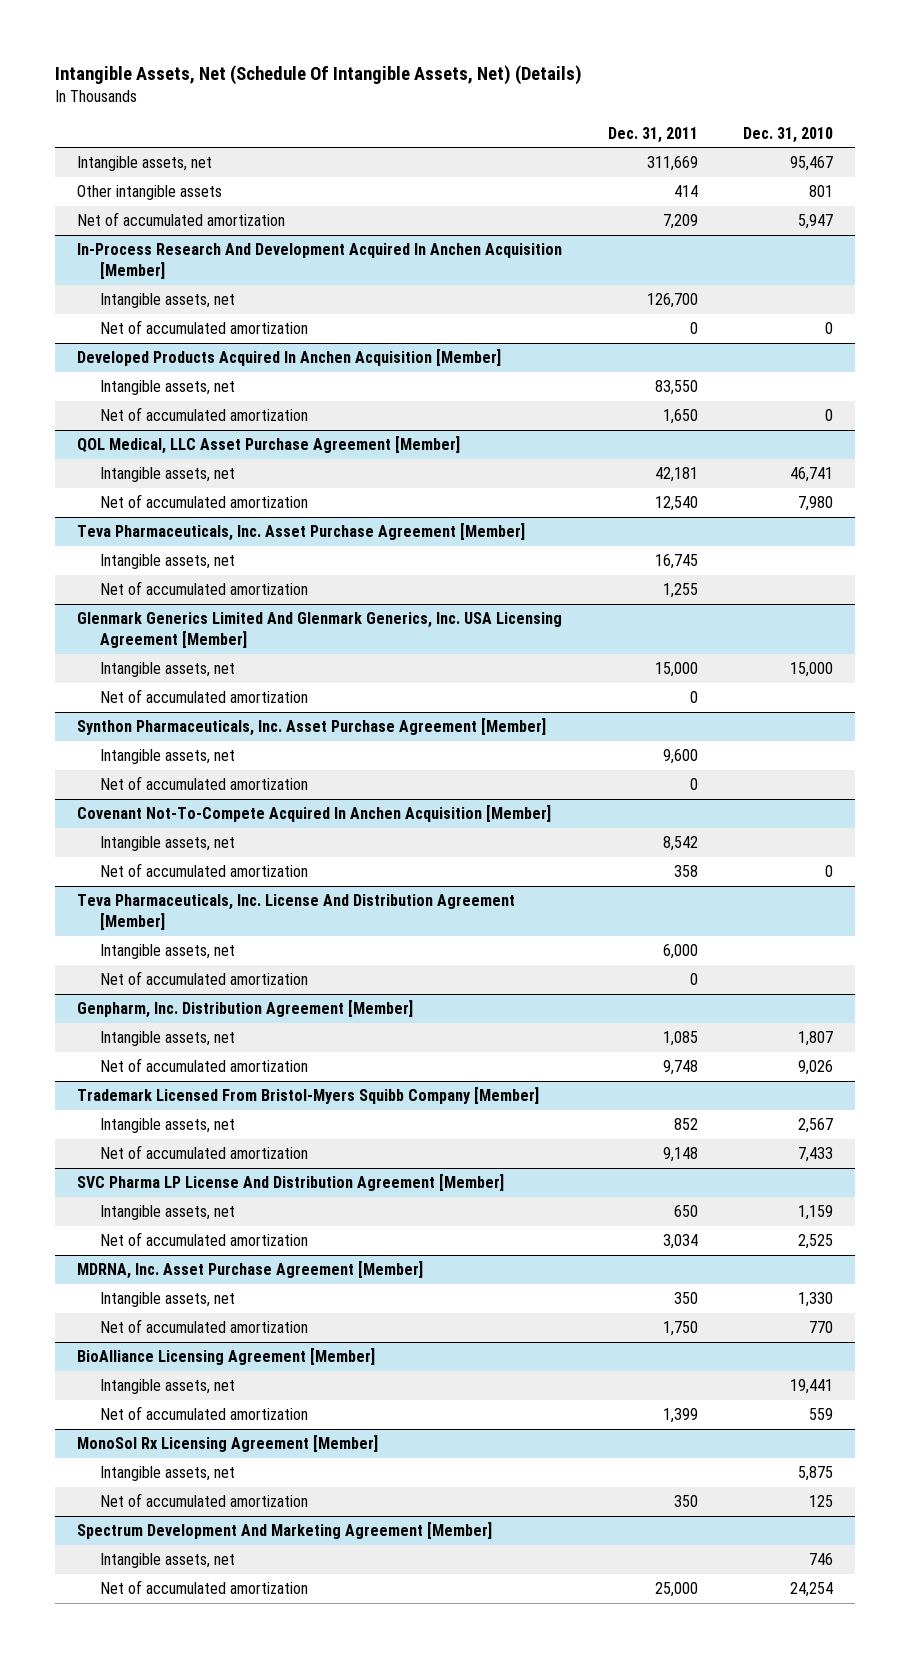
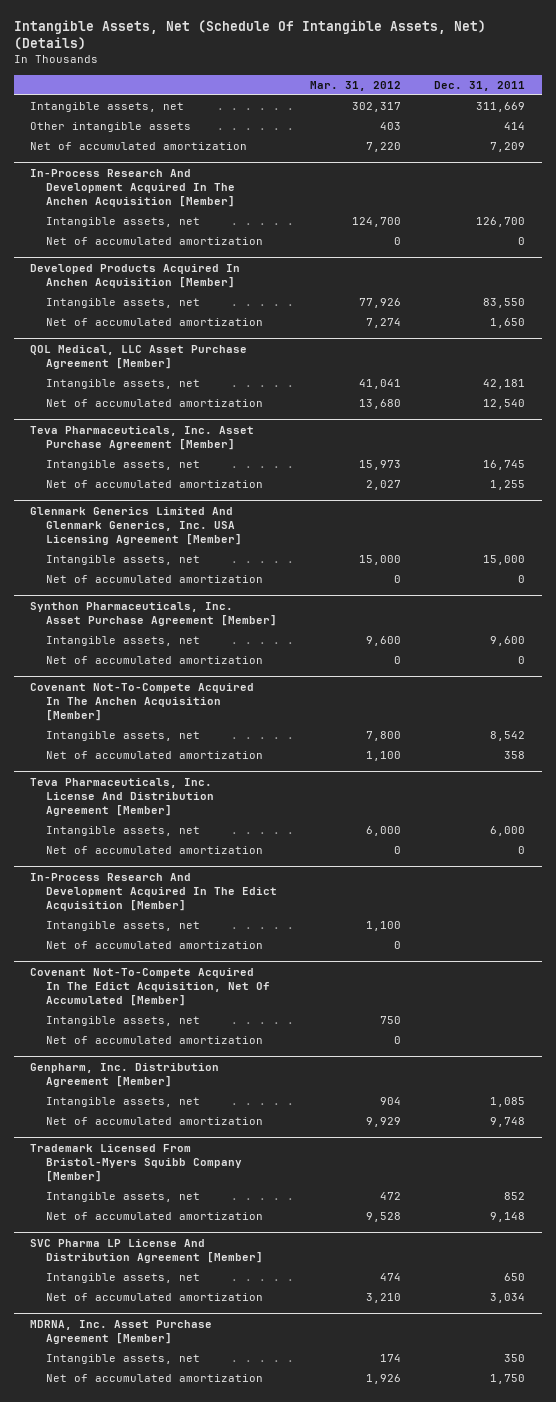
[742,126,833,143] Dec. 31, 2010 -> none
none -> [310,80,402,91] Mar. 31, 2012
[77,243,563,279] In-Process Research And Development Acquired In Anchen Acquisition [Member] -> [30,169,236,207] In-Process Research And Development Acquired In The Anchen Acquisition [Member]
[77,805,552,823] Covenant Not-To-Compete Acquired In Anchen Acquisition [Member] -> [30,683,255,721] Covenant Not-To-Compete Acquired In The Anchen Acquisition [Member]
none -> [30,873,278,911] In-Process Research And Development Acquired In The Edict Acquisition [Member]
none -> [46,921,201,932] Intangible assets, net
none -> [46,941,264,950] Net of accumulated amortization
none -> [30,968,271,1006] Covenant Not-To-Compete Acquired In The Edict Acquisition, Net Of Accumulated [Member]
none -> [46,1016,201,1027] Intangible assets, net
none -> [46,1036,264,1045] Net of accumulated amortization
[77,1348,376,1366] BioAlliance Licensing Agreement [Member] -> none
[99,1379,235,1395] Intangible assets, net -> none
[99,1406,308,1421] Net of accumulated amortization -> none
[77,1435,379,1453] MonoSol Rx Licensing Agreement [Member] -> none
[99,1466,235,1482] Intangible assets, net -> none
[99,1493,308,1508] Net of accumulated amortization -> none
[77,1522,493,1540] Spectrum Development And Marketing Agreement [Member] -> none
[99,1553,235,1569] Intangible assets, net -> none
[99,1580,308,1595] Net of accumulated amortization -> none

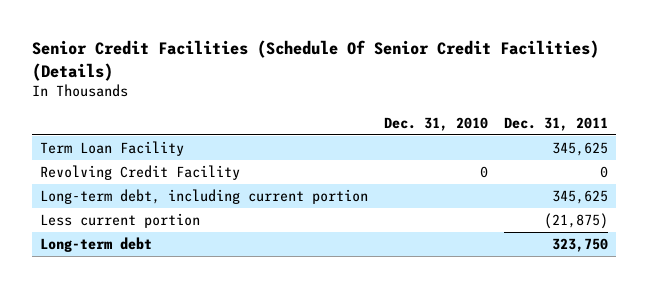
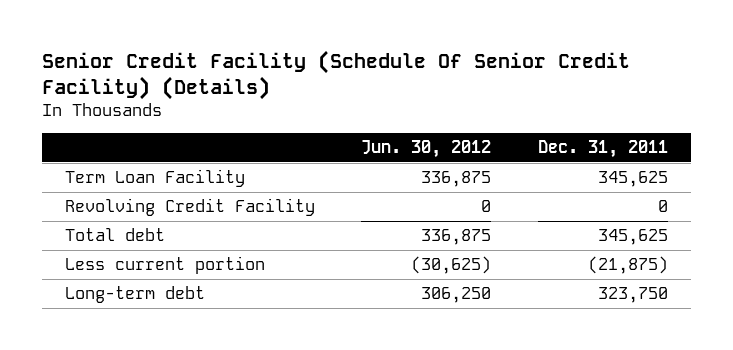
[31,40,599,81] Senior Credit Facilities (Schedule Of Senior Credit Facilities) (Details) -> [41,49,630,100] Senior Credit Facility (Schedule Of Senior Credit Facility) (Details)
[383,116,488,131] Dec. 31, 2010 -> none
none -> [361,140,492,159] Jun. 30, 2012
[39,189,368,205] Long-term debt, including current portion -> [64,228,165,242] Total debt

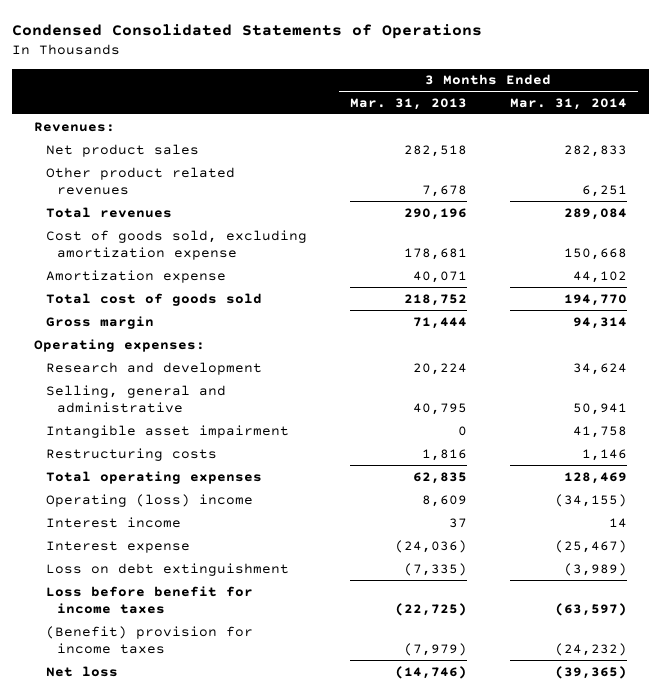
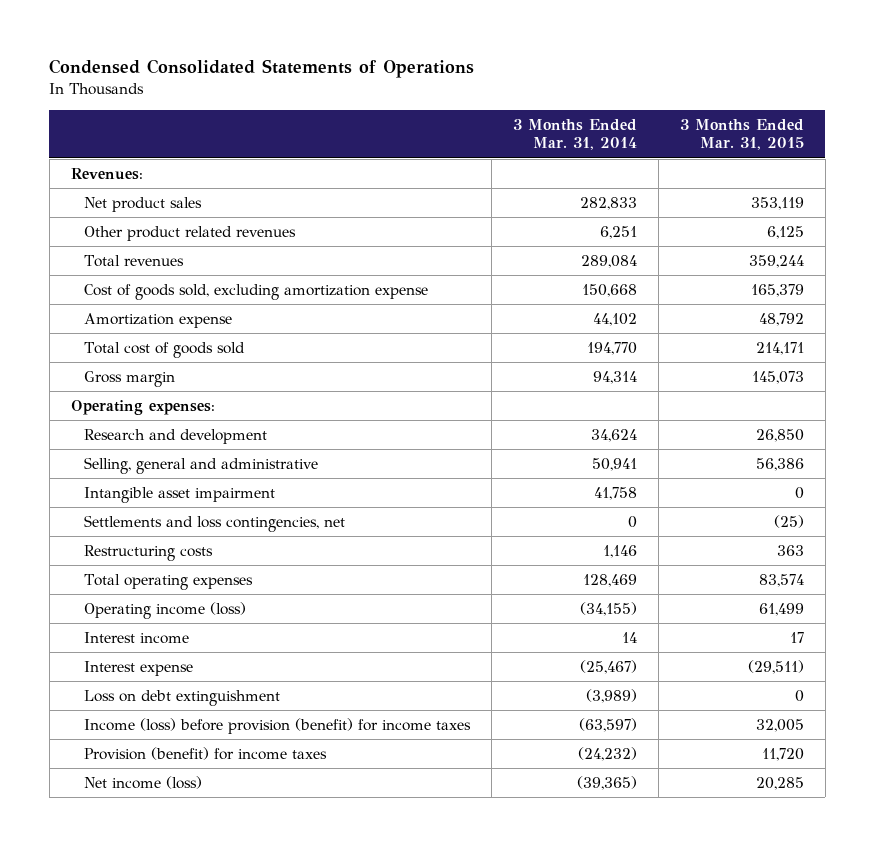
[349,97,467,110] Mar. 31, 2013 -> none
none -> [679,118,804,151] 3 Months Ended Mar. 31, 2015
none -> [83,515,345,533] Settlements and loss contingencies, net
[45,493,253,507] Operating (loss) income -> [83,602,246,620] Operating income (loss)
[45,585,253,615] Loss before benefit for income taxes -> [83,718,471,735] Income (loss) before provision (benefit) for income taxes
[45,625,253,655] (Benefit) provision for income taxes -> [83,747,327,761] Provision (benefit) for income taxes
[45,665,118,677] Net loss -> [83,776,202,790] Net income (loss)

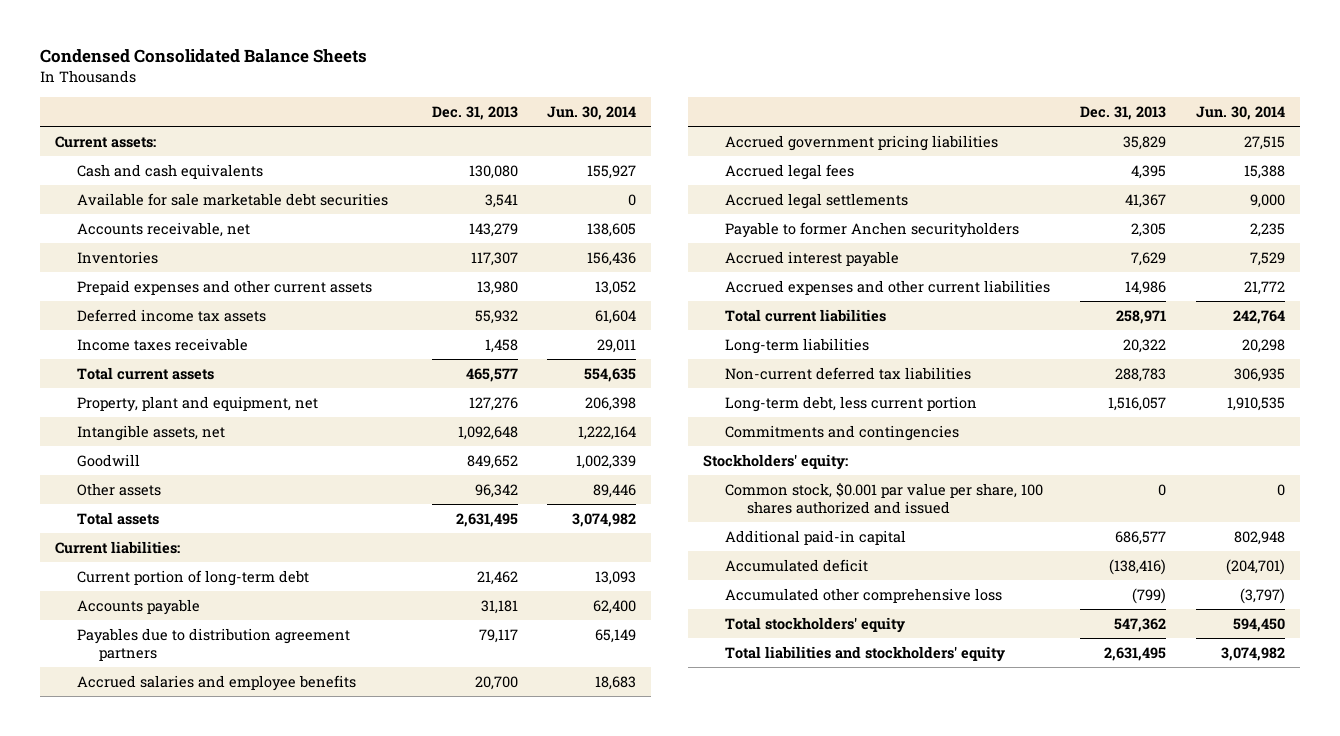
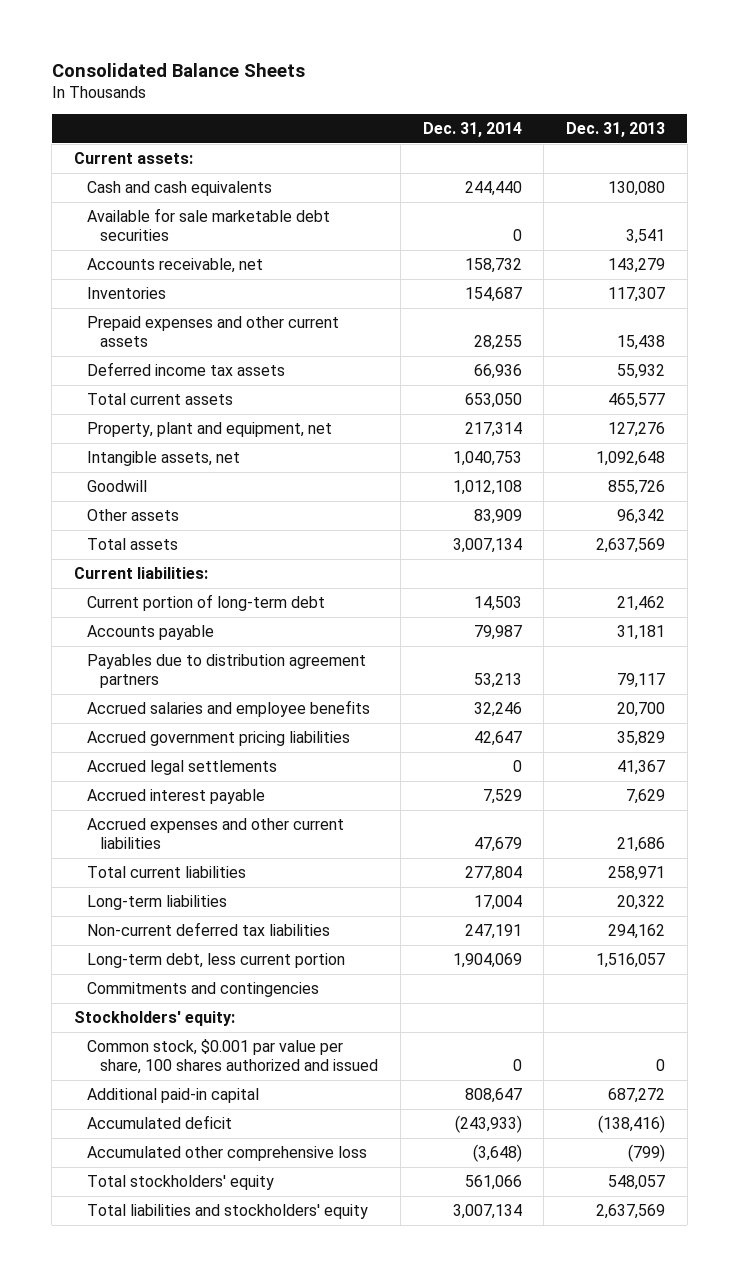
[39,49,367,64] Condensed Consolidated Balance Sheets -> [51,62,305,77] Consolidated Balance Sheets
[547,105,637,120] Jun. 30, 2014 -> none
none -> [422,122,522,138] Dec. 31, 2014
[476,280,518,295] 13,980 -> [617,335,666,351] 15,438
[76,337,248,351] Income taxes receivable -> none
[466,454,518,469] 849,652 -> [608,480,666,496] 855,726
[455,512,518,527] 2,631,495 -> [596,538,666,554] 2,637,569
[725,163,855,180] Accrued legal fees -> none
[725,221,1020,238] Payable to former Anchen securityholders -> none
[1125,280,1167,295] 14,986 -> [617,837,666,853] 21,686
[1115,367,1167,382] 288,783 -> [608,924,666,940] 294,162
[1115,530,1167,545] 686,577 -> [608,1088,666,1104] 687,272
[1114,617,1167,632] 547,362 -> [608,1175,666,1191] 548,057
[1104,646,1167,661] 2,631,495 -> [596,1204,666,1220] 2,637,569

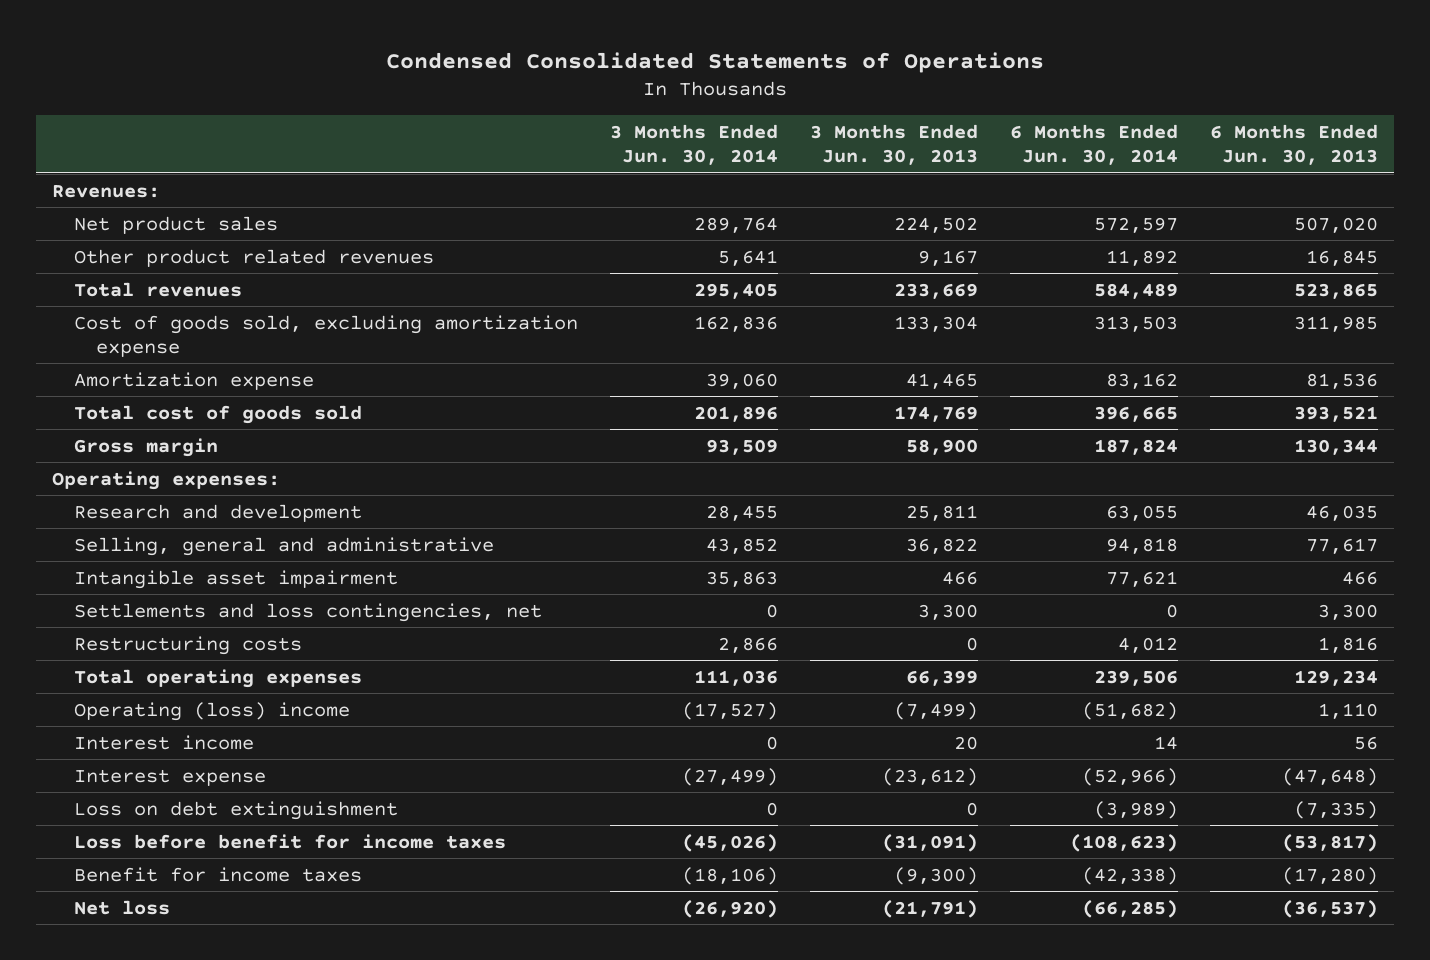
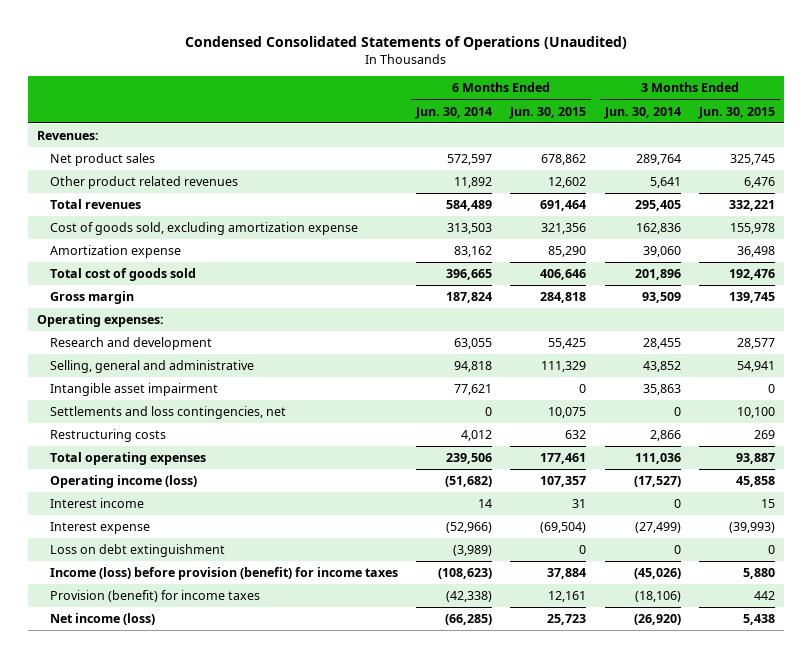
[386,51,1045,73] Condensed Consolidated Statements of Operations -> [185,36,628,51] Condensed Consolidated Statements of Operations (Unaudited)
[810,124,979,166] 3 Months Ended Jun. 30, 2013 -> none
[1210,124,1379,166] 6 Months Ended Jun. 30, 2013 -> none
none -> [509,106,587,119] Jun. 30, 2015
none -> [698,106,776,119] Jun. 30, 2015
[74,701,351,721] Operating (loss) income -> [49,475,197,489] Operating income (loss)
[74,833,507,849] Loss before benefit for income taxes -> [49,567,398,581] Income (loss) before provision (benefit) for income taxes
[74,866,363,882] Benefit for income taxes -> [49,590,260,603] Provision (benefit) for income taxes
[74,899,171,915] Net loss -> [49,613,155,626] Net income (loss)

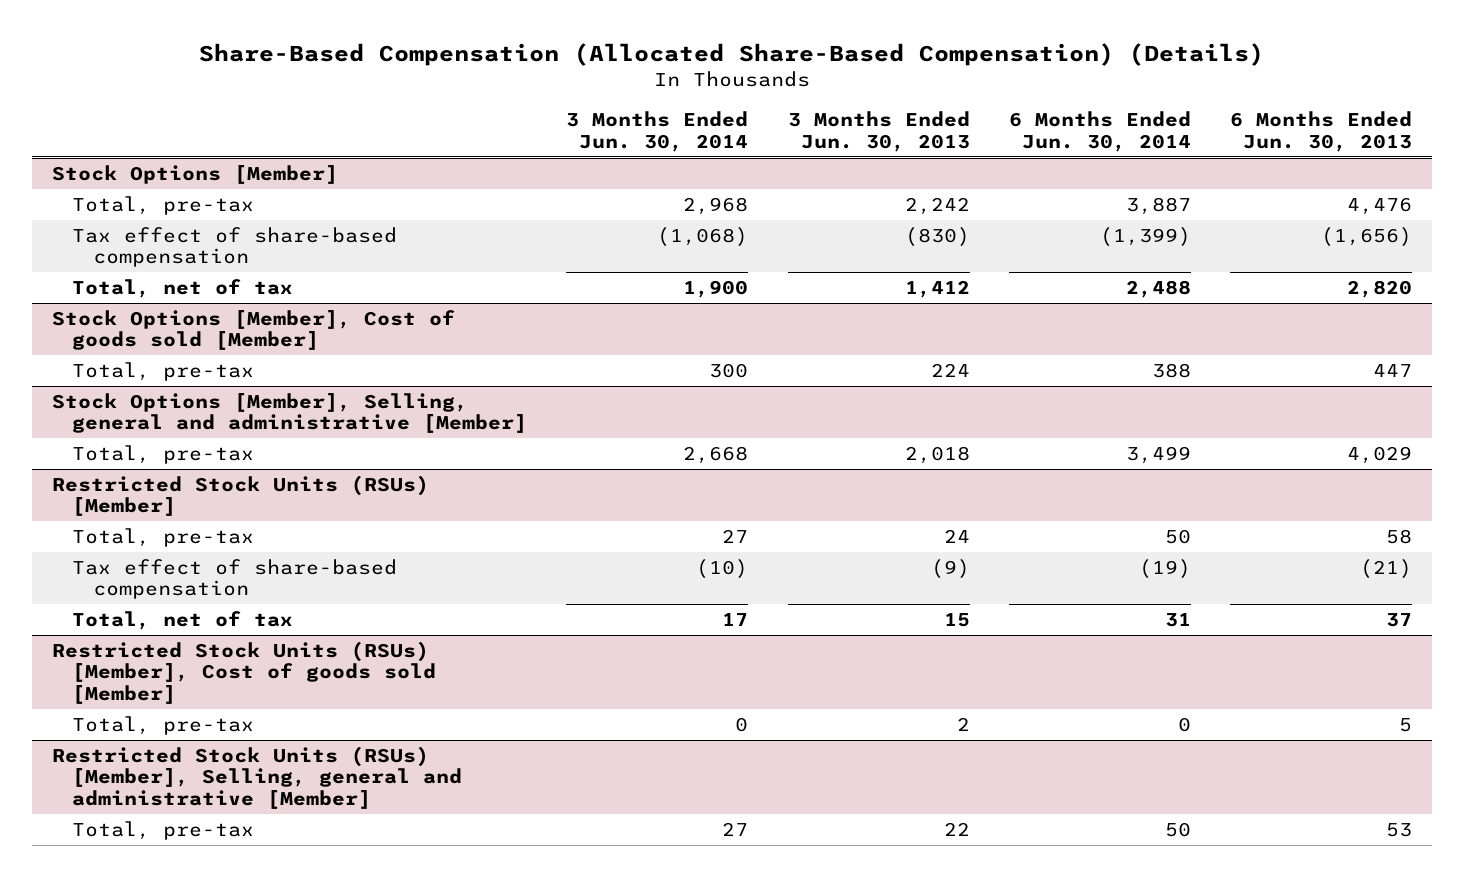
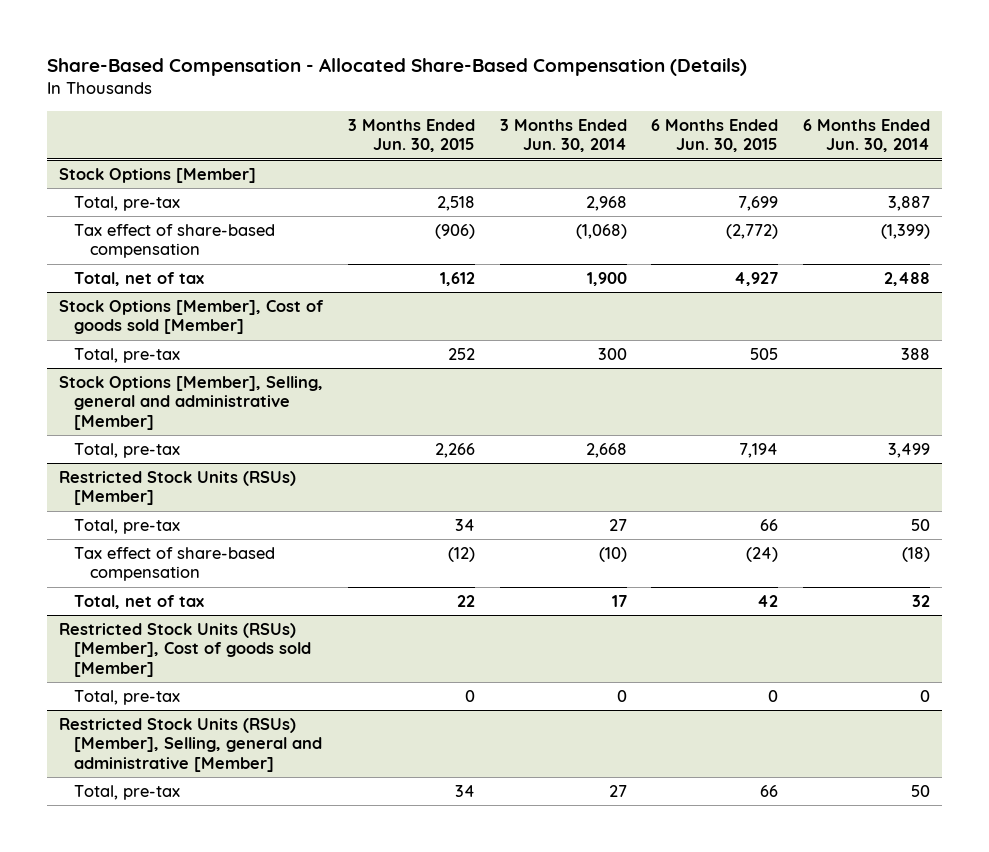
[199,42,1265,66] Share-Based Compensation (Allocated Share-Based Compensation) (Details) -> [46,58,747,77] Share-Based Compensation - Allocated Share-Based Compensation (Details)
[787,111,970,152] 3 Months Ended Jun. 30, 2013 -> none
[1230,111,1413,152] 6 Months Ended Jun. 30, 2013 -> none
none -> [347,118,475,153] 3 Months Ended Jun. 30, 2015
none -> [651,118,779,153] 6 Months Ended Jun. 30, 2015
[1139,558,1192,579] (19) -> [902,546,931,562] (18)
[1165,612,1192,627] 31 -> [912,594,931,607] 32

